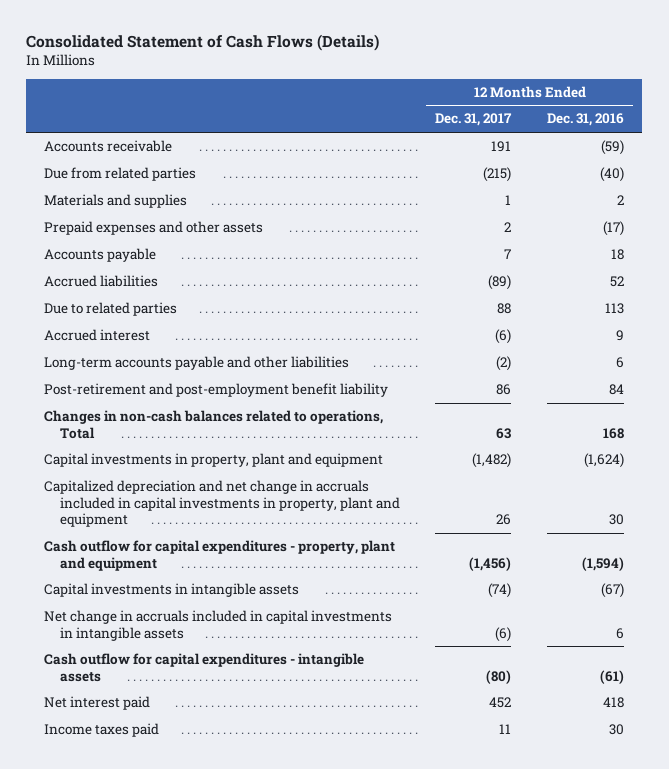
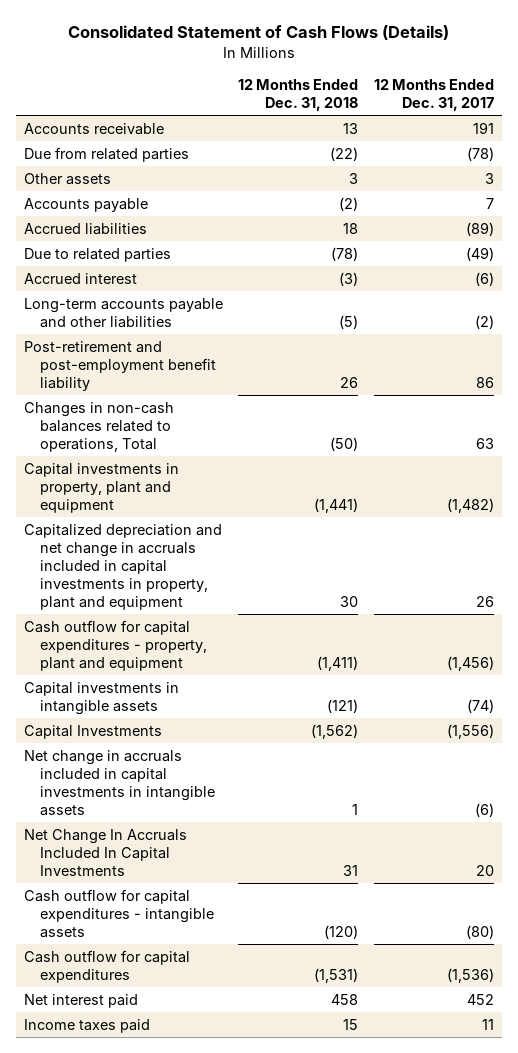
[547,113,625,127] Dec. 31, 2016 -> none
none -> [238,78,359,111] 12 Months Ended Dec. 31, 2018
[44,194,188,209] Materials and supplies -> none
[44,221,264,236] Prepaid expenses and other assets -> none
[483,167,512,183] (215) -> [466,146,494,161] (78)
none -> [23,172,111,185] Other assets
[497,303,512,315] 88 -> [465,246,494,261] (49)
none -> [23,724,162,739] Capital Investments
none -> [23,828,187,876] Net Change In Accruals Included In Capital Investments
none -> [23,949,190,983] Cash outflow for capital expenditures

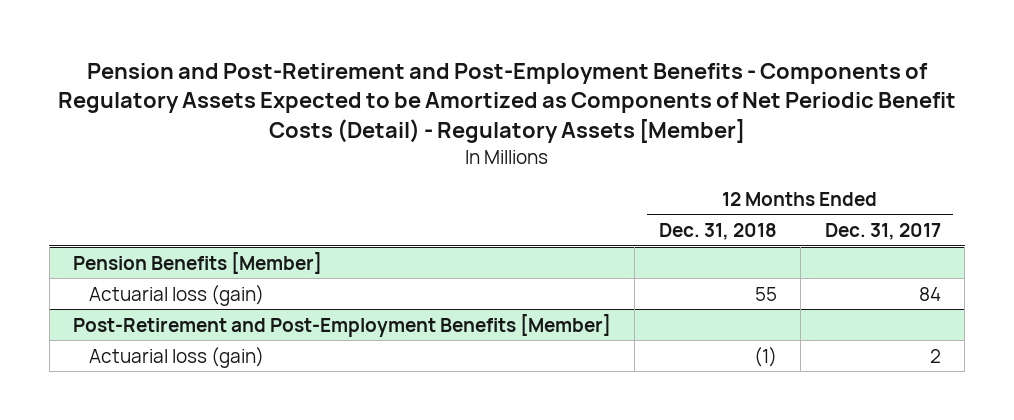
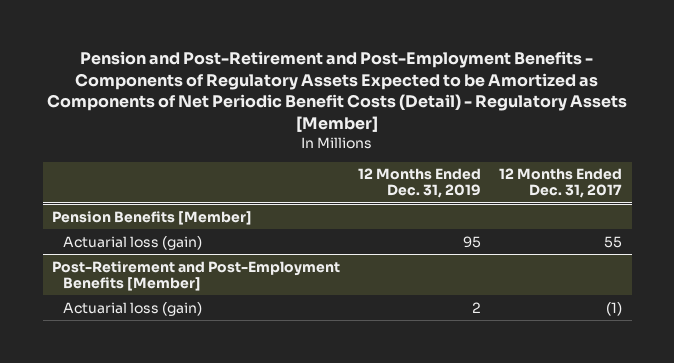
[658,222,777,240] Dec. 31, 2018 -> none
none -> [358,168,482,199] 12 Months Ended Dec. 31, 2019
[918,286,941,301] 84 -> [604,235,623,248] 55
[929,348,941,363] 2 -> [606,301,623,316] (1)

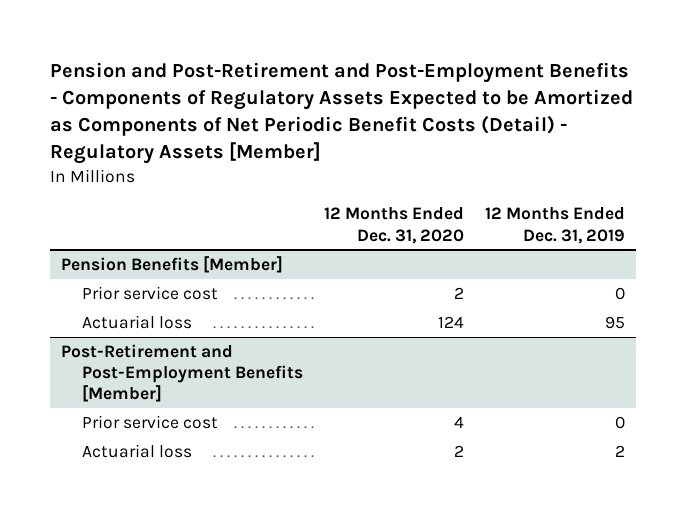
[499,168,623,199] 12 Months Ended Dec. 31, 2017 -> none
none -> [324,207,465,244] 12 Months Ended Dec. 31, 2020
none -> [82,285,219,300] Prior service cost
[62,235,202,250] Actuarial loss (gain) -> [82,314,193,329] Actuarial loss
none -> [82,414,219,429] Prior service cost
[62,301,202,316] Actuarial loss (gain) -> [82,443,193,458] Actuarial loss

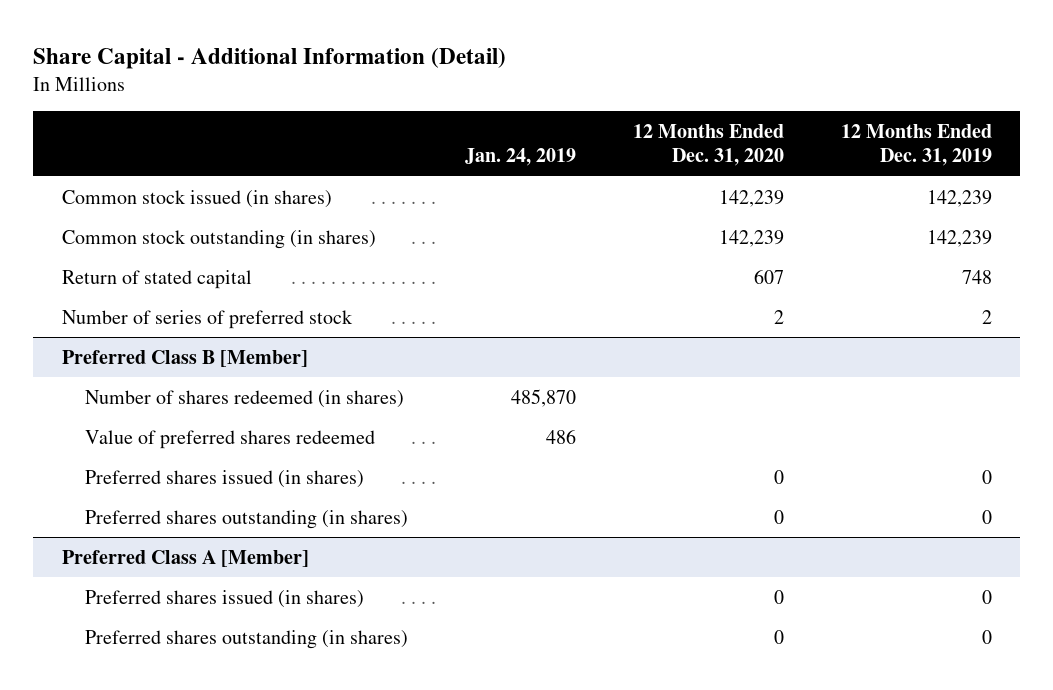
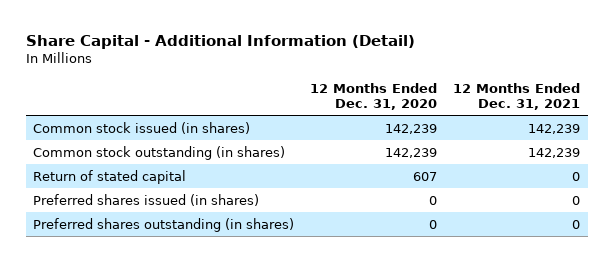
[464,148,576,167] Jan. 24, 2019 -> none
[840,123,992,167] 12 Months Ended Dec. 31, 2019 -> none
none -> [452,83,580,111] 12 Months Ended Dec. 31, 2021
[61,309,353,329] Number of series of preferred stock -> none
[61,349,308,367] Preferred Class B [Member] -> none
[84,389,404,408] Number of shares redeemed (in shares) -> none
[84,429,375,449] Value of preferred shares redeemed -> none
[61,549,309,567] Preferred Class A [Member] -> none
[84,589,364,608] Preferred shares issued (in shares) -> none
[84,629,408,649] Preferred shares outstanding (in shares) -> none

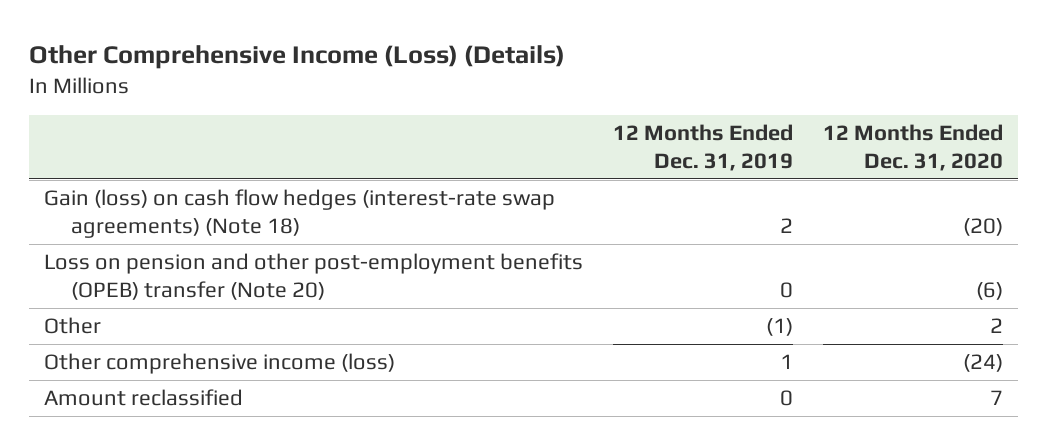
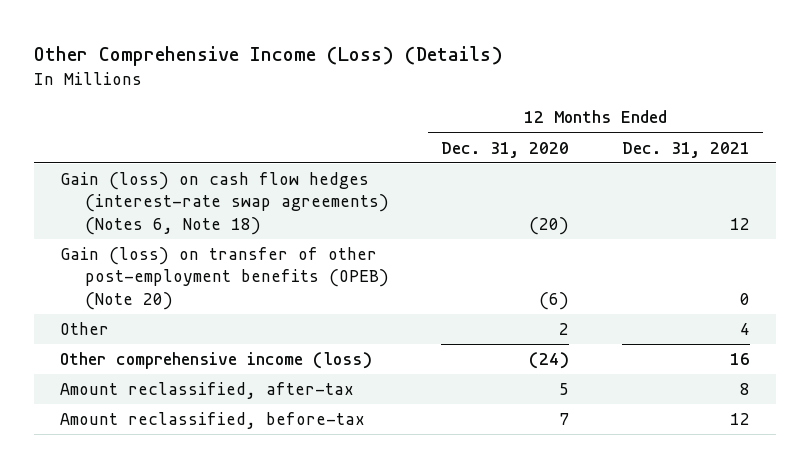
[612,124,793,171] 12 Months Ended Dec. 31, 2019 -> none
none -> [622,141,751,158] Dec. 31, 2021
[44,189,556,238] Gain (loss) on cash flow hedges (interest-rate swap agreements) (Note 18) -> [60,172,389,235] Gain (loss) on cash flow hedges (interest-rate swap agreements) (Notes 6, Note 18)
[44,253,584,300] Loss on pension and other post-employment benefits (OPEB) transfer (Note 20) -> [60,247,389,310] Gain (loss) on transfer of other post-employment benefits (OPEB) (Note 20)
[44,389,244,407] Amount reclassified -> [60,382,355,400] Amount reclassified, after-tax
[989,390,1003,406] 7 -> [559,383,570,396] 5
none -> [60,412,366,430] Amount reclassified, before-tax

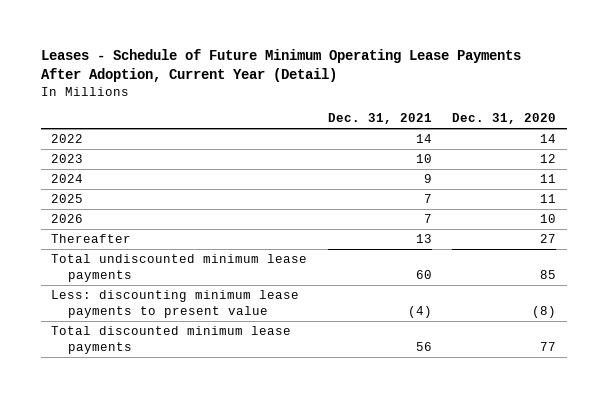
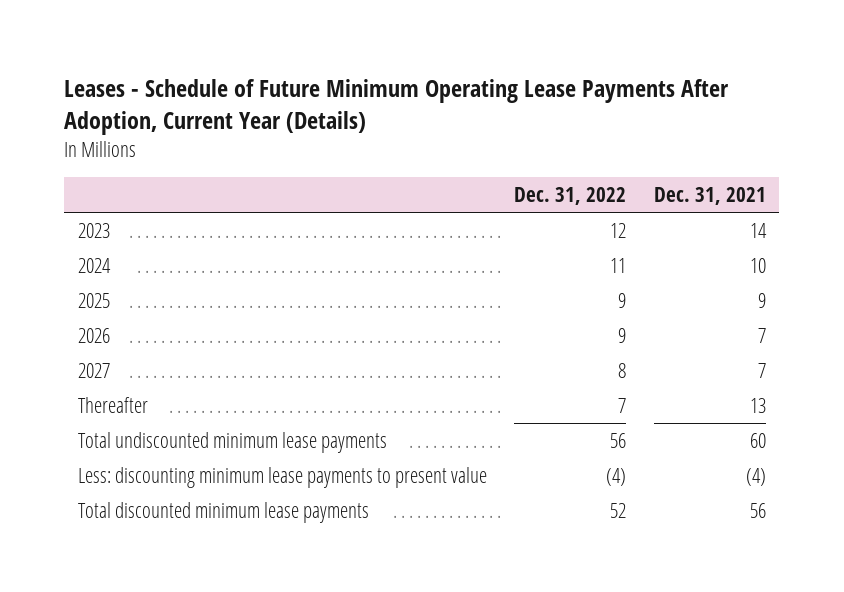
[40,49,521,83] Leases - Schedule of Future Minimum Operating Lease Payments After Adoption, Current Year (Detail) -> [64,78,730,135] Leases - Schedule of Future Minimum Operating Lease Payments After Adoption, Current Year (Details)
[452,113,557,125] Dec. 31, 2020 -> none
none -> [514,187,627,206] Dec. 31, 2022
[51,194,84,204] 2025 -> none
[51,134,84,144] 2022 -> [78,222,111,238] 2023
[51,154,84,164] 2023 -> [78,257,112,273] 2024
[51,174,84,184] 2024 -> [78,292,111,308] 2025
none -> [78,362,111,378] 2027

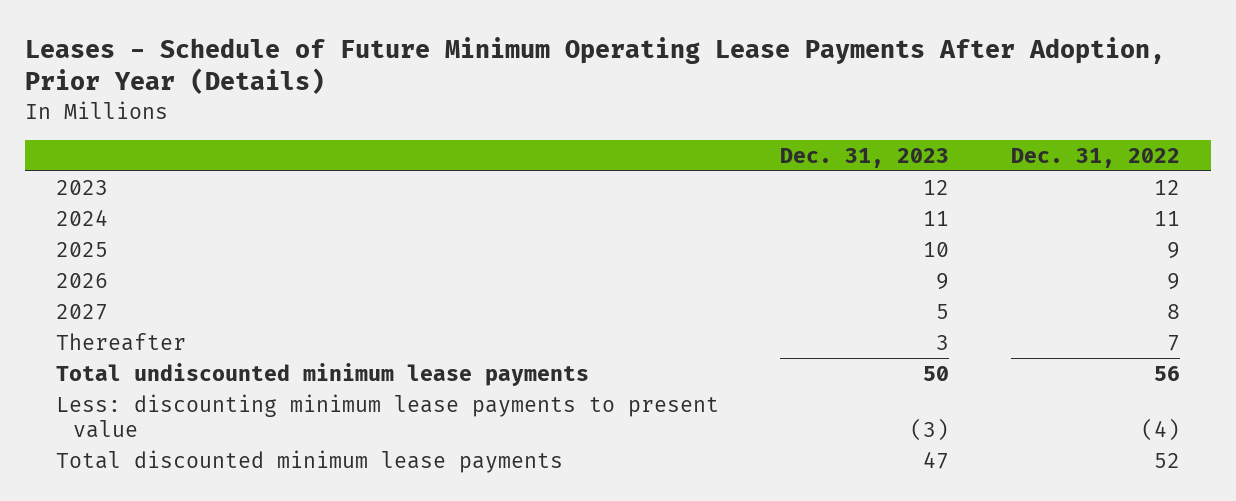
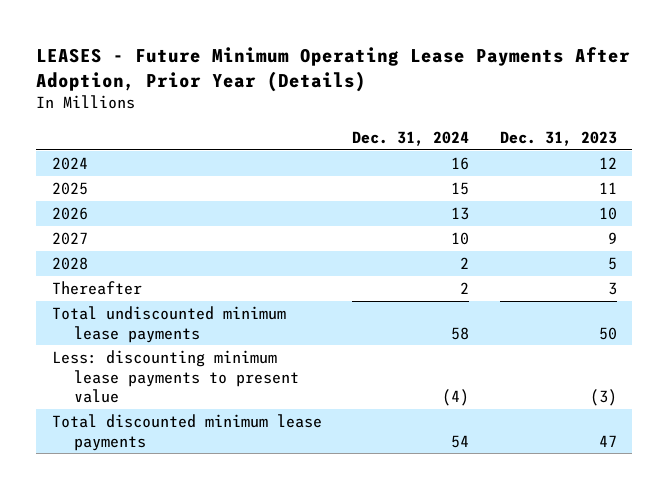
[24,36,1165,95] Leases - Schedule of Future Minimum Operating Lease Payments After Adoption, Prior Year (Details) -> [36,46,631,92] LEASES - Future Minimum Operating Lease Payments After Adoption, Prior Year (Details)
[1011,147,1181,168] Dec. 31, 2022 -> none
none -> [352,130,470,146] Dec. 31, 2024
[55,179,108,195] 2023 -> [51,157,88,171] 2024
[55,208,108,226] 2024 -> [51,182,88,196] 2025
[55,241,108,257] 2025 -> [51,207,88,221] 2026
[55,272,108,288] 2026 -> [51,232,88,246] 2027
[55,303,108,320] 2027 -> [51,257,88,271] 2028

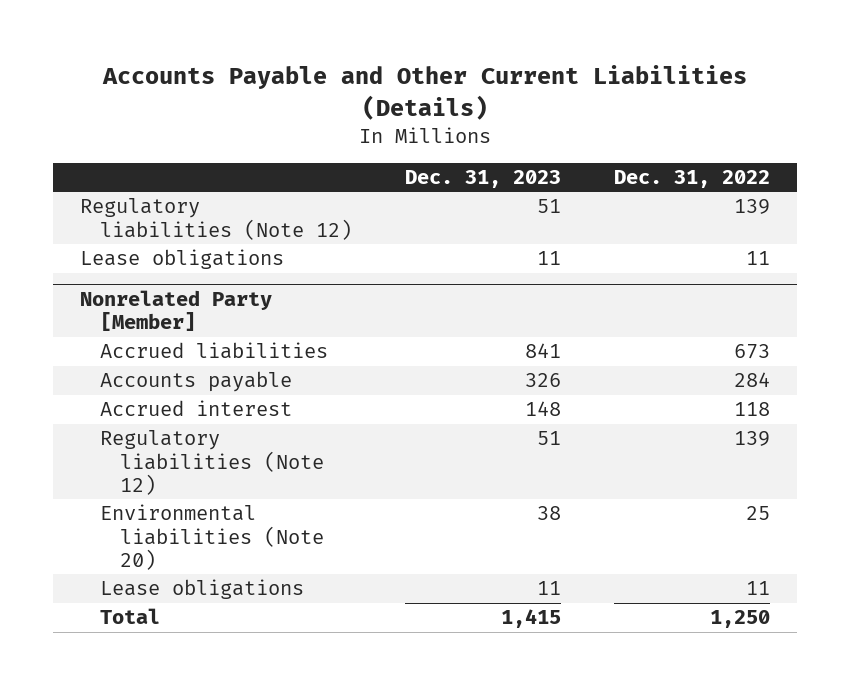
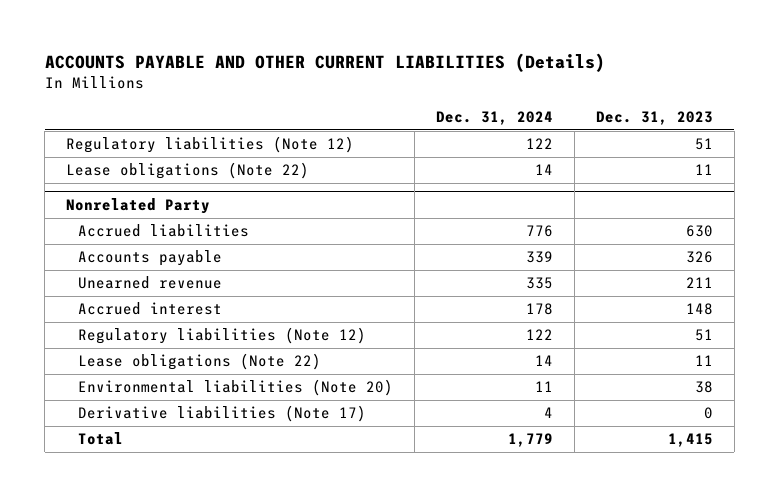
[102,65,748,120] Accounts Payable and Other Current Liabilities (Details) -> [44,53,605,73] ACCOUNTS PAYABLE AND OTHER CURRENT LIABILITIES (Details)
[614,169,771,188] Dec. 31, 2022 -> none
none -> [435,110,553,125] Dec. 31, 2024
[79,249,284,270] Lease obligations -> [66,162,310,180] Lease obligations (Note 22)
[79,289,272,332] Nonrelated Party [Member] -> [66,198,211,215] Nonrelated Party
[525,343,562,359] 841 -> [685,225,713,238] 630
none -> [77,276,222,290] Unearned revenue
none -> [77,353,321,371] Lease obligations (Note 22)
[99,579,304,600] Lease obligations -> none
none -> [77,405,366,423] Derivative liabilities (Note 17)

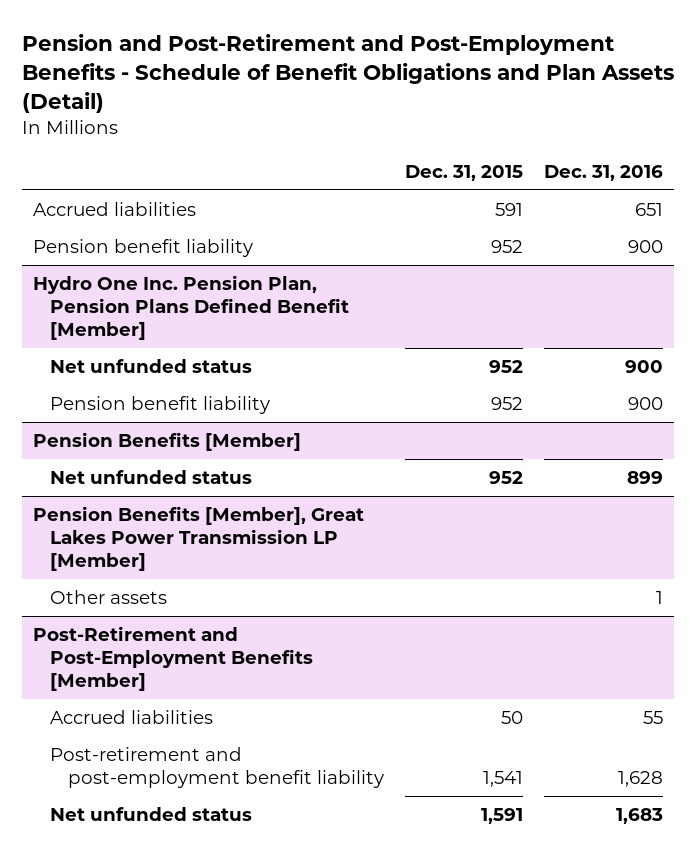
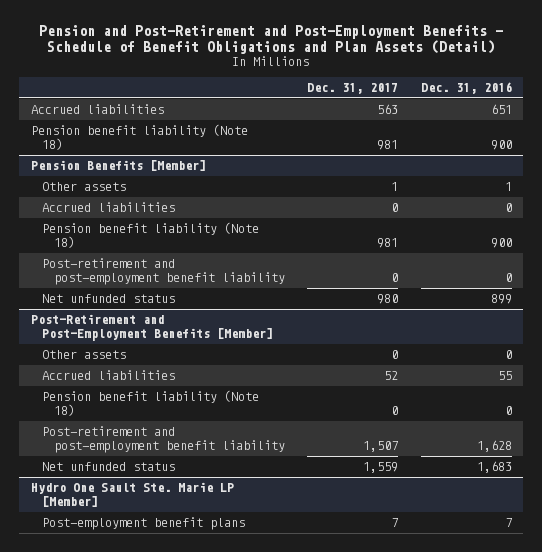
[404,164,523,181] Dec. 31, 2015 -> none
none -> [307,83,399,95] Dec. 31, 2017
[32,275,350,340] Hydro One Inc. Pension Plan, Pension Plans Defined Benefit [Member] -> none
[50,359,253,374] Net unfunded status -> none
[50,396,271,415] Pension benefit liability -> none
[32,239,253,258] Pension benefit liability -> [30,124,248,150] Pension benefit liability (Note 18)
[32,506,364,571] Pension Benefits [Member], Great Lakes Power Transmission LP [Member] -> none
none -> [42,202,176,213] Accrued liabilities
none -> [42,222,260,248] Pension benefit liability (Note 18)
none -> [42,258,285,285] Post-retirement and post-employment benefit liability
[50,470,253,485] Net unfunded status -> [42,294,176,304] Net unfunded status
none -> [42,350,127,360] Other assets
none -> [42,390,260,416] Pension benefit liability (Note 18)
none -> [30,482,234,507] Hydro One Sault Ste. Marie LP [Member]
none -> [42,517,246,531] Post-employment benefit plans

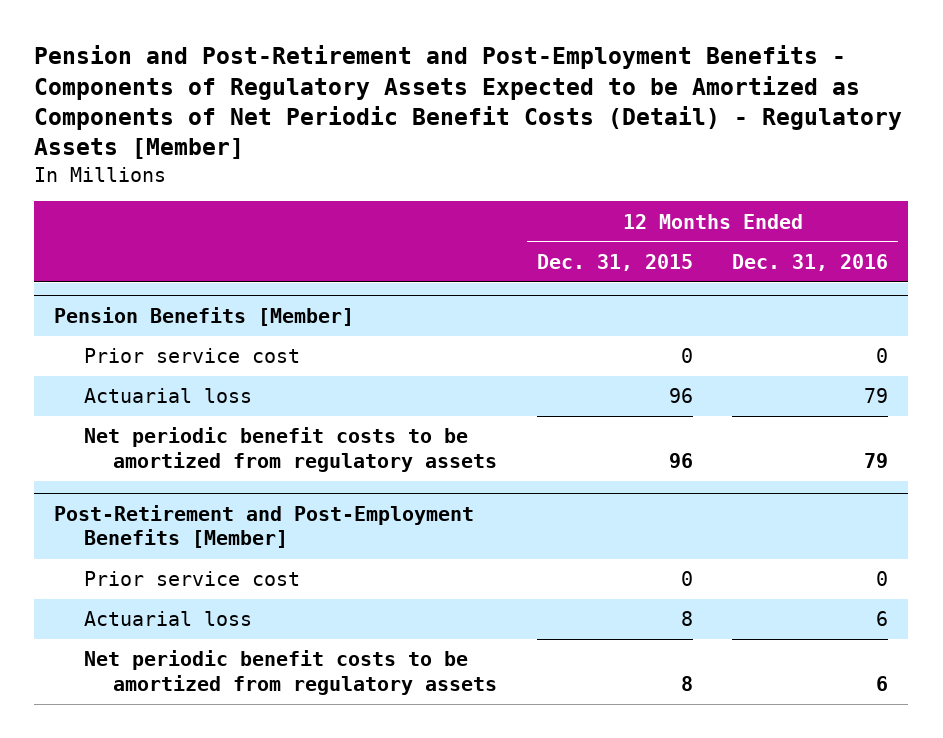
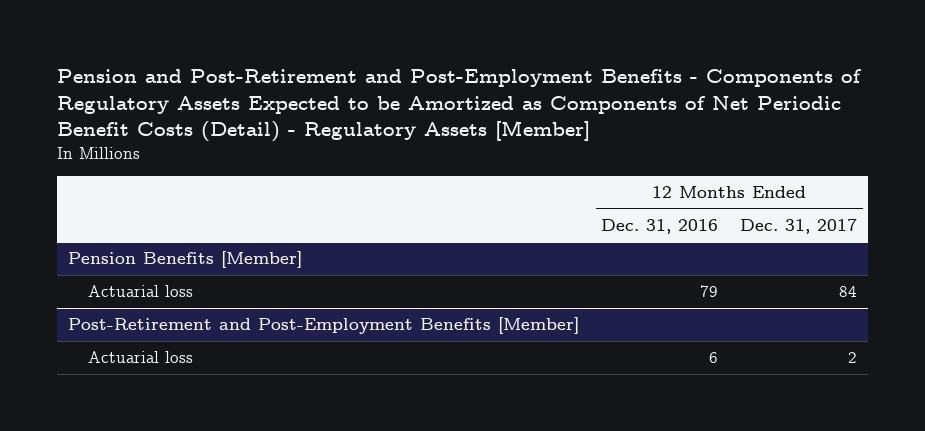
[536,253,693,271] Dec. 31, 2015 -> none
none -> [740,218,858,234] Dec. 31, 2017
[83,348,300,364] Prior service cost -> none
[83,427,498,473] Net periodic benefit costs to be amortized from regulatory assets -> none
[83,571,300,587] Prior service cost -> none
[83,650,498,696] Net periodic benefit costs to be amortized from regulatory assets -> none

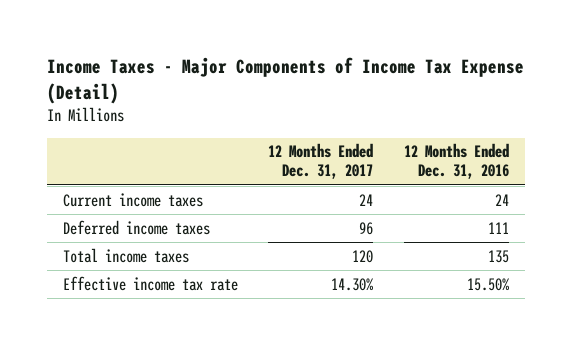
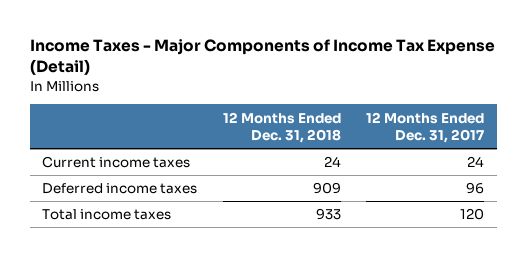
[404,143,510,180] 12 Months Ended Dec. 31, 2016 -> none
none -> [222,111,341,144] 12 Months Ended Dec. 31, 2018
[62,275,238,291] Effective income tax rate -> none

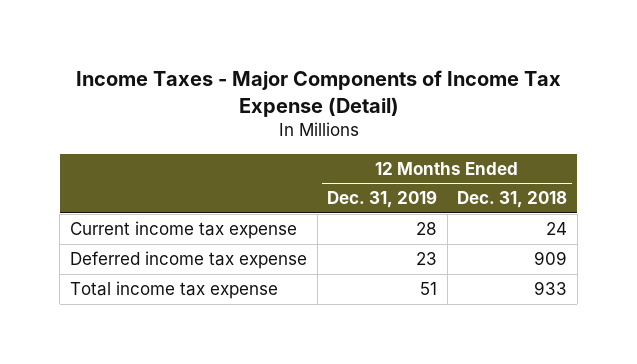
[366,111,485,144] 12 Months Ended Dec. 31, 2017 -> none
none -> [327,190,438,209] Dec. 31, 2019
[42,156,191,169] Current income taxes -> [69,221,297,240] Current income tax expense
[42,183,198,195] Deferred income taxes -> [69,251,307,270] Deferred income tax expense
[42,209,172,221] Total income taxes -> [69,281,278,300] Total income tax expense

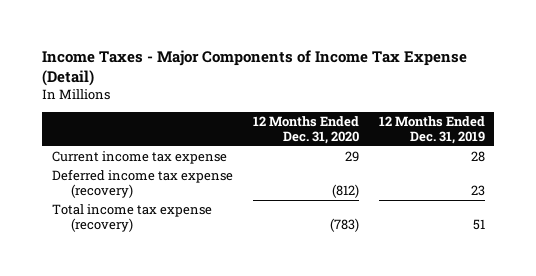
[457,191,568,209] Dec. 31, 2018 -> none
none -> [252,116,359,145] 12 Months Ended Dec. 31, 2020
[69,251,307,270] Deferred income tax expense -> [51,169,233,199] Deferred income tax expense (recovery)
[69,281,278,300] Total income tax expense -> [51,204,212,233] Total income tax expense (recovery)

